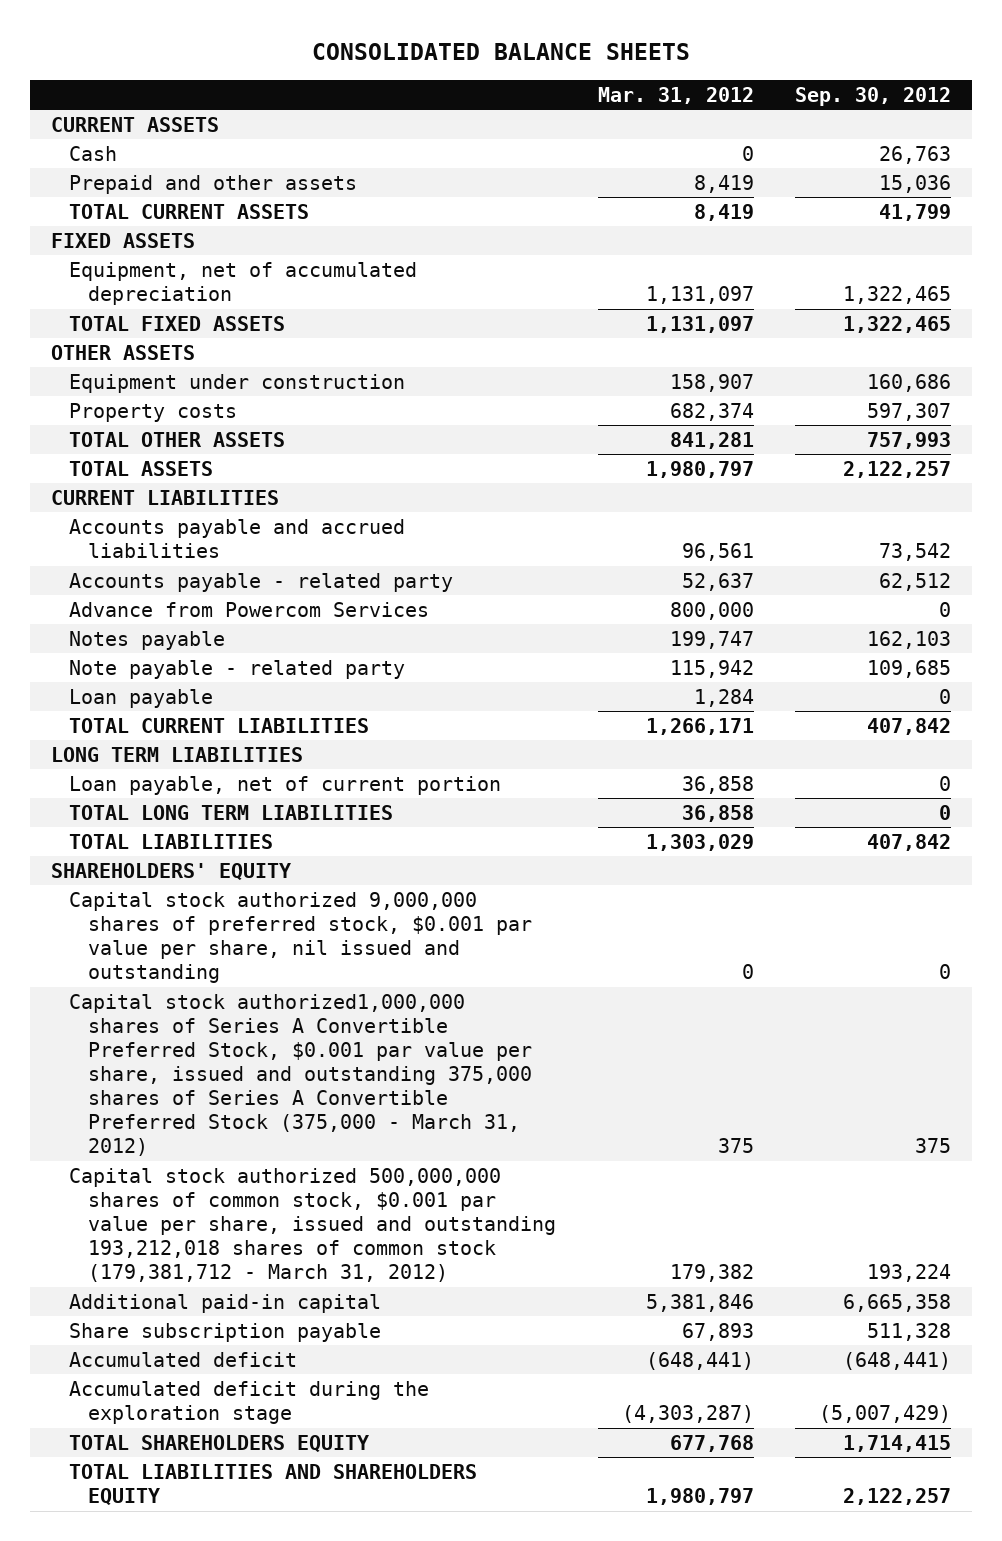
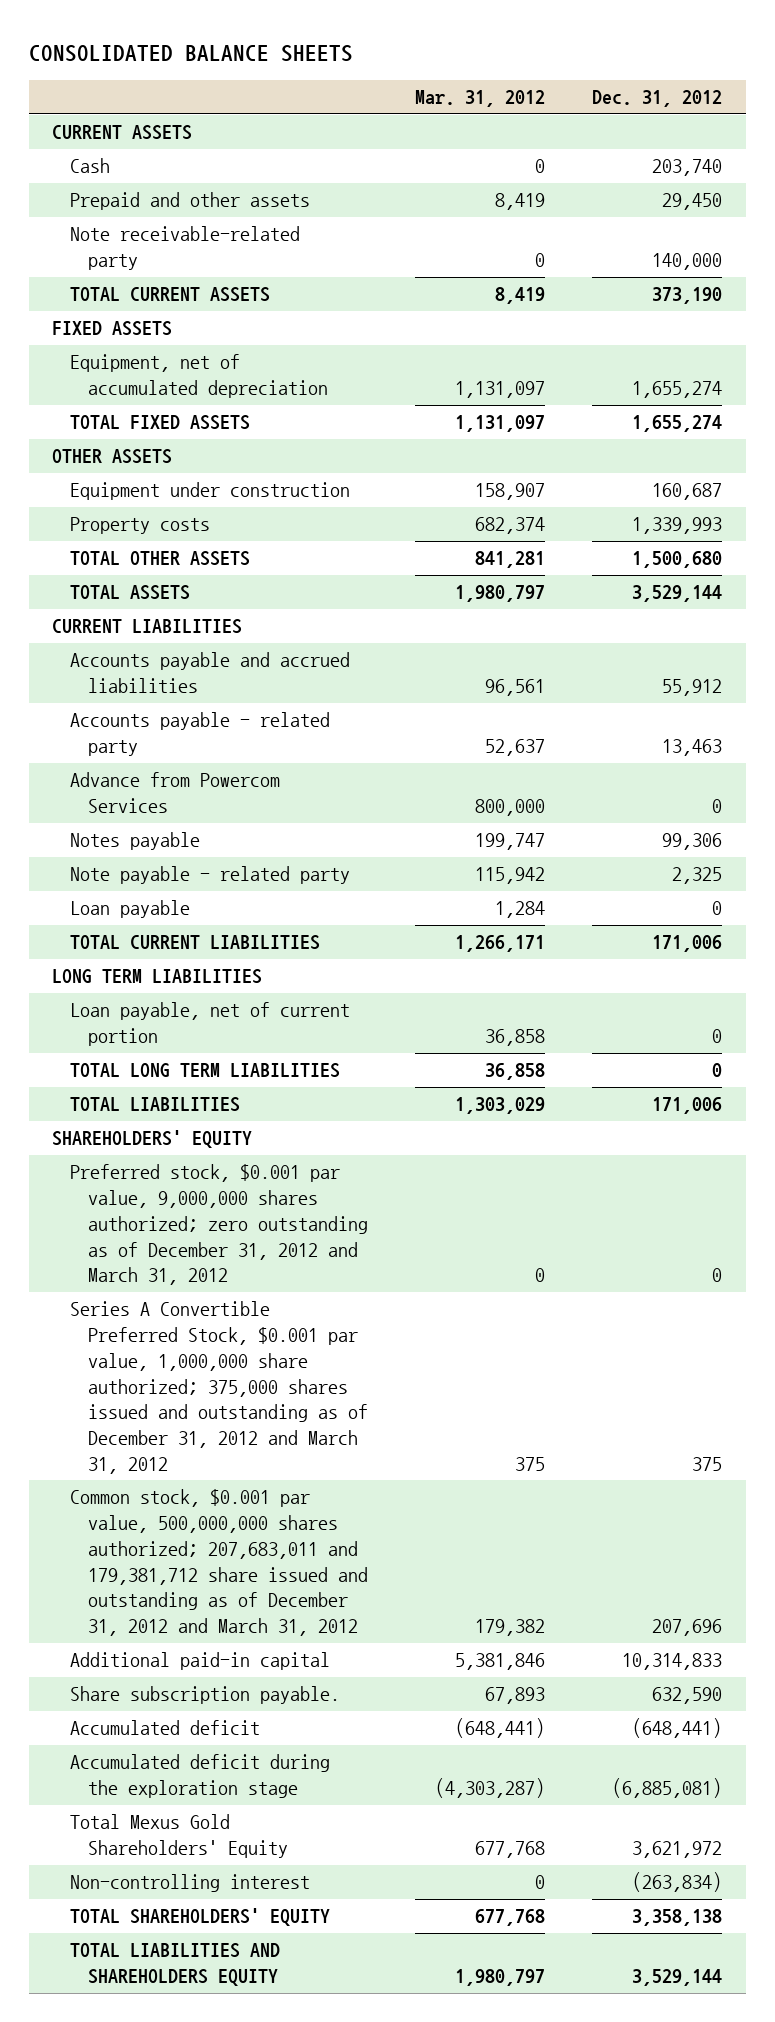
[795,86,952,106] Sep. 30, 2012 -> none
none -> [592,89,723,107] Dec. 31, 2012
none -> [70,226,301,271] Note receivable-related party
[69,891,533,984] Capital stock authorized 9,000,000 shares of preferred stock, $0.001 par value per share, nil issued and outstanding -> [70,1164,369,1286] Preferred stock, $0.001 par value, 9,000,000 shares authorized; zero outstanding as of December 31, 2012 and March 31, 2012
[69,993,533,1157] Capital stock authorized1,000,000 shares of Series A Convertible Preferred Stock, $0.001 par value per share, issued and outstanding 375,000 shares of Series A Convertible Preferred Stock (375,000 - March 31, 2012) -> [70,1301,369,1474] Series A Convertible Preferred Stock, $0.001 par value, 1,000,000 share authorized; 375,000 shares issued and outstanding as of December 31, 2012 and March 31, 2012
[69,1167,557,1283] Capital stock authorized 500,000,000 shares of common stock, $0.001 par value per share, issued and outstanding 193,212,018 shares of common stock (179,381,712 - March 31, 2012) -> [70,1489,369,1636] Common stock, $0.001 par value, 500,000,000 shares authorized; 207,683,011 and 179,381,712 share issued and outstanding as of December 31, 2012 and March 31, 2012
[69,1322,382,1342] Share subscription payable -> [70,1686,341,1705] Share subscription payable.
none -> [70,1814,289,1859] Total Mexus Gold Shareholders' Equity
none -> [70,1874,311,1893] Non-controlling interest
[69,1434,370,1452] TOTAL SHAREHOLDERS EQUITY -> [70,1908,331,1927] TOTAL SHAREHOLDERS' EQUITY

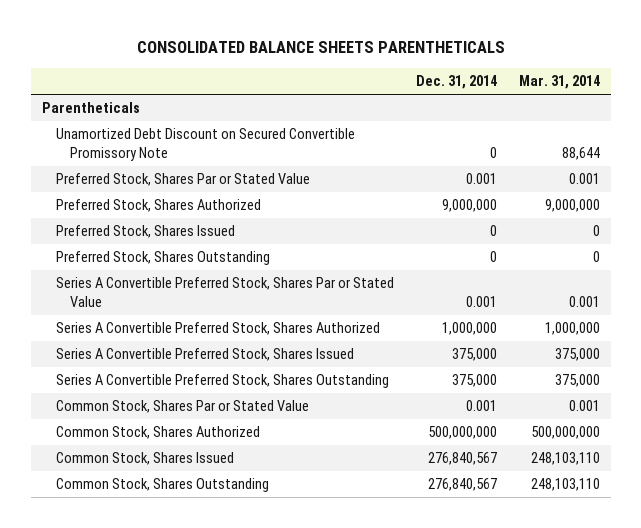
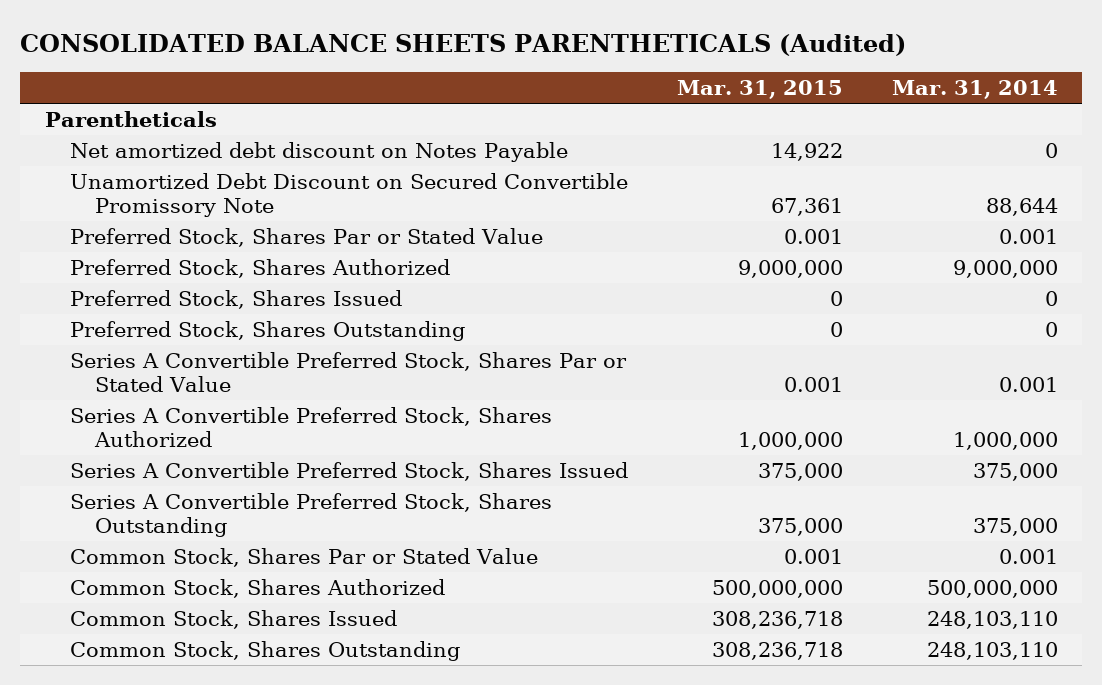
[136,41,505,54] CONSOLIDATED BALANCE SHEETS PARENTHETICALS -> [20,33,907,56] CONSOLIDATED BALANCE SHEETS PARENTHETICALS (Audited)
[415,75,497,90] Dec. 31, 2014 -> none
none -> [676,80,843,100] Mar. 31, 2015
none -> [69,142,568,163] Net amortized debt discount on Notes Payable

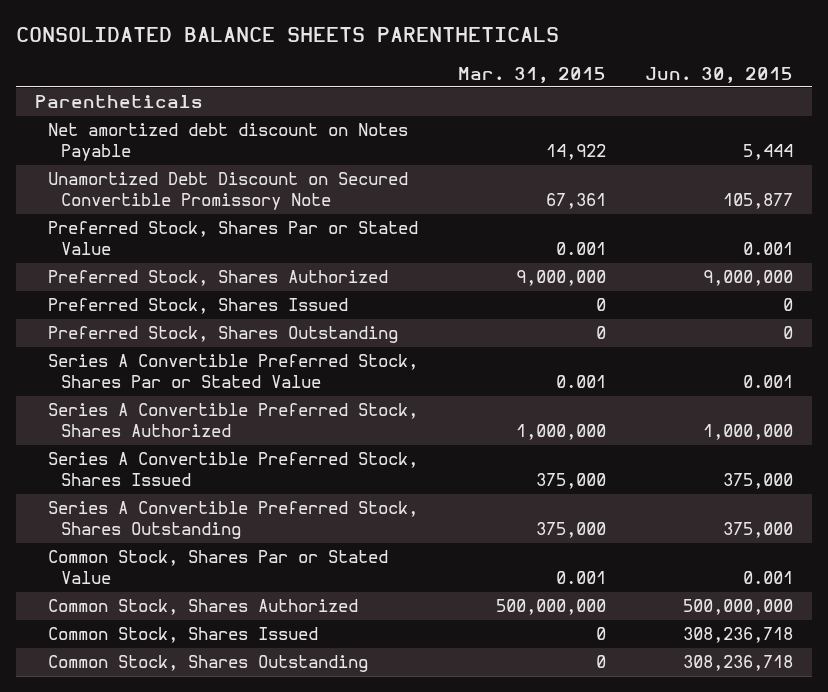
[20,33,907,56] CONSOLIDATED BALANCE SHEETS PARENTHETICALS (Audited) -> [15,27,559,43] CONSOLIDATED BALANCE SHEETS PARENTHETICALS
[891,80,1058,100] Mar. 31, 2014 -> none
none -> [644,66,793,83] Jun. 30, 2015
[711,611,843,630] 308,236,718 -> [595,627,606,641] 0
[711,642,843,661] 308,236,718 -> [595,655,606,669] 0

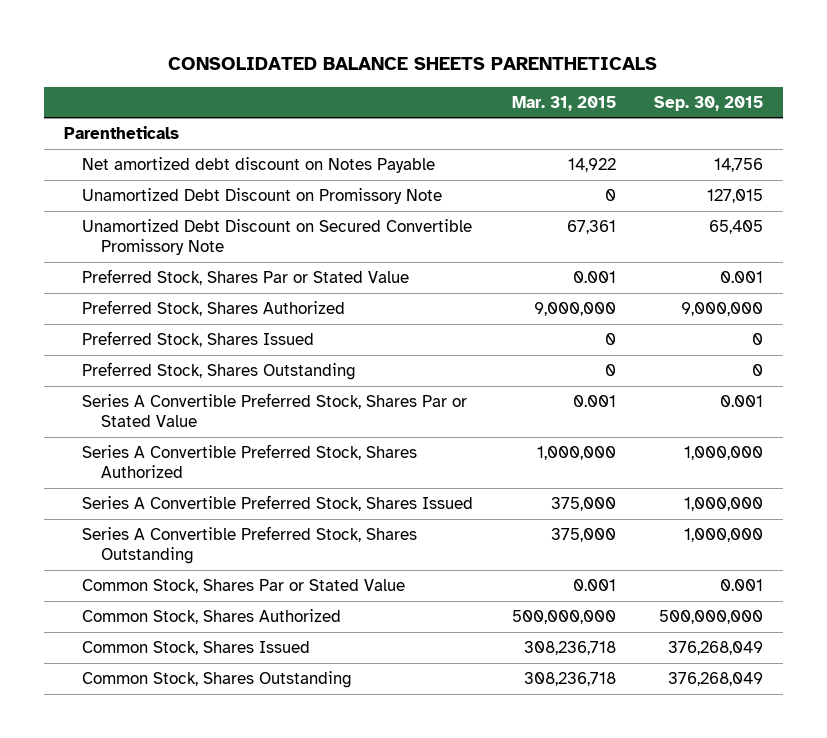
[644,66,793,83] Jun. 30, 2015 -> none
none -> [654,95,764,111] Sep. 30, 2015
none -> [82,188,443,205] Unamortized Debt Discount on Promissory Note
[595,627,606,641] 0 -> [523,641,616,656] 308,236,718
[595,655,606,669] 0 -> [523,672,616,687] 308,236,718

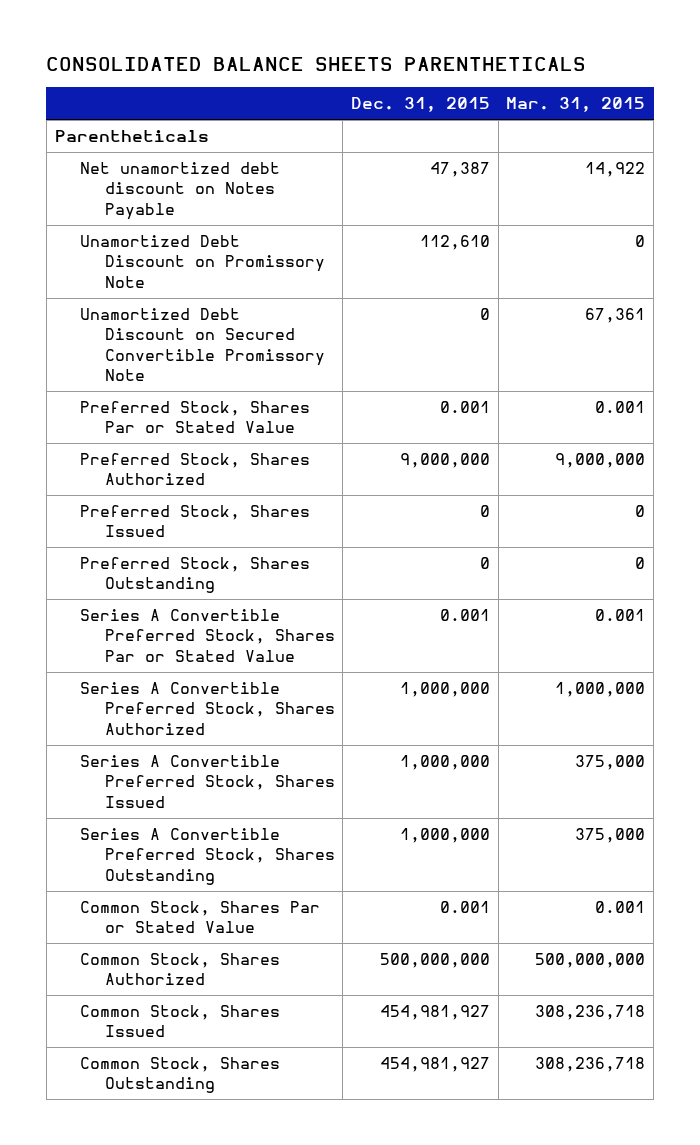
[654,95,764,111] Sep. 30, 2015 -> none
none -> [351,97,491,113] Dec. 31, 2015
[82,157,436,174] Net amortized debt discount on Notes Payable -> [79,162,280,220] Net unamortized debt discount on Notes Payable

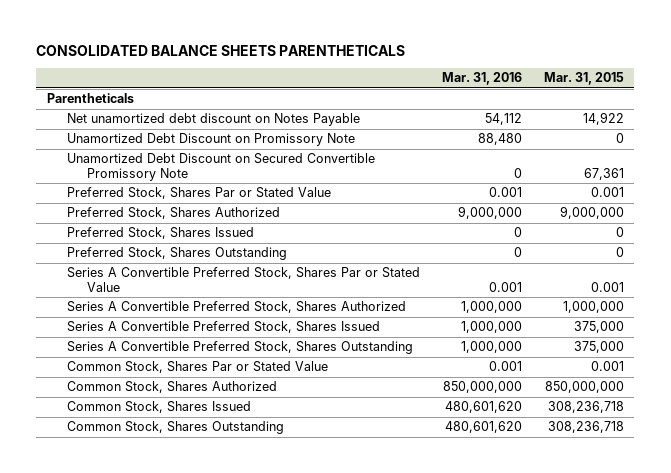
[351,97,491,113] Dec. 31, 2015 -> none
none -> [441,72,522,86] Mar. 31, 2016
[535,953,646,969] 500,000,000 -> [544,381,624,394] 850,000,000

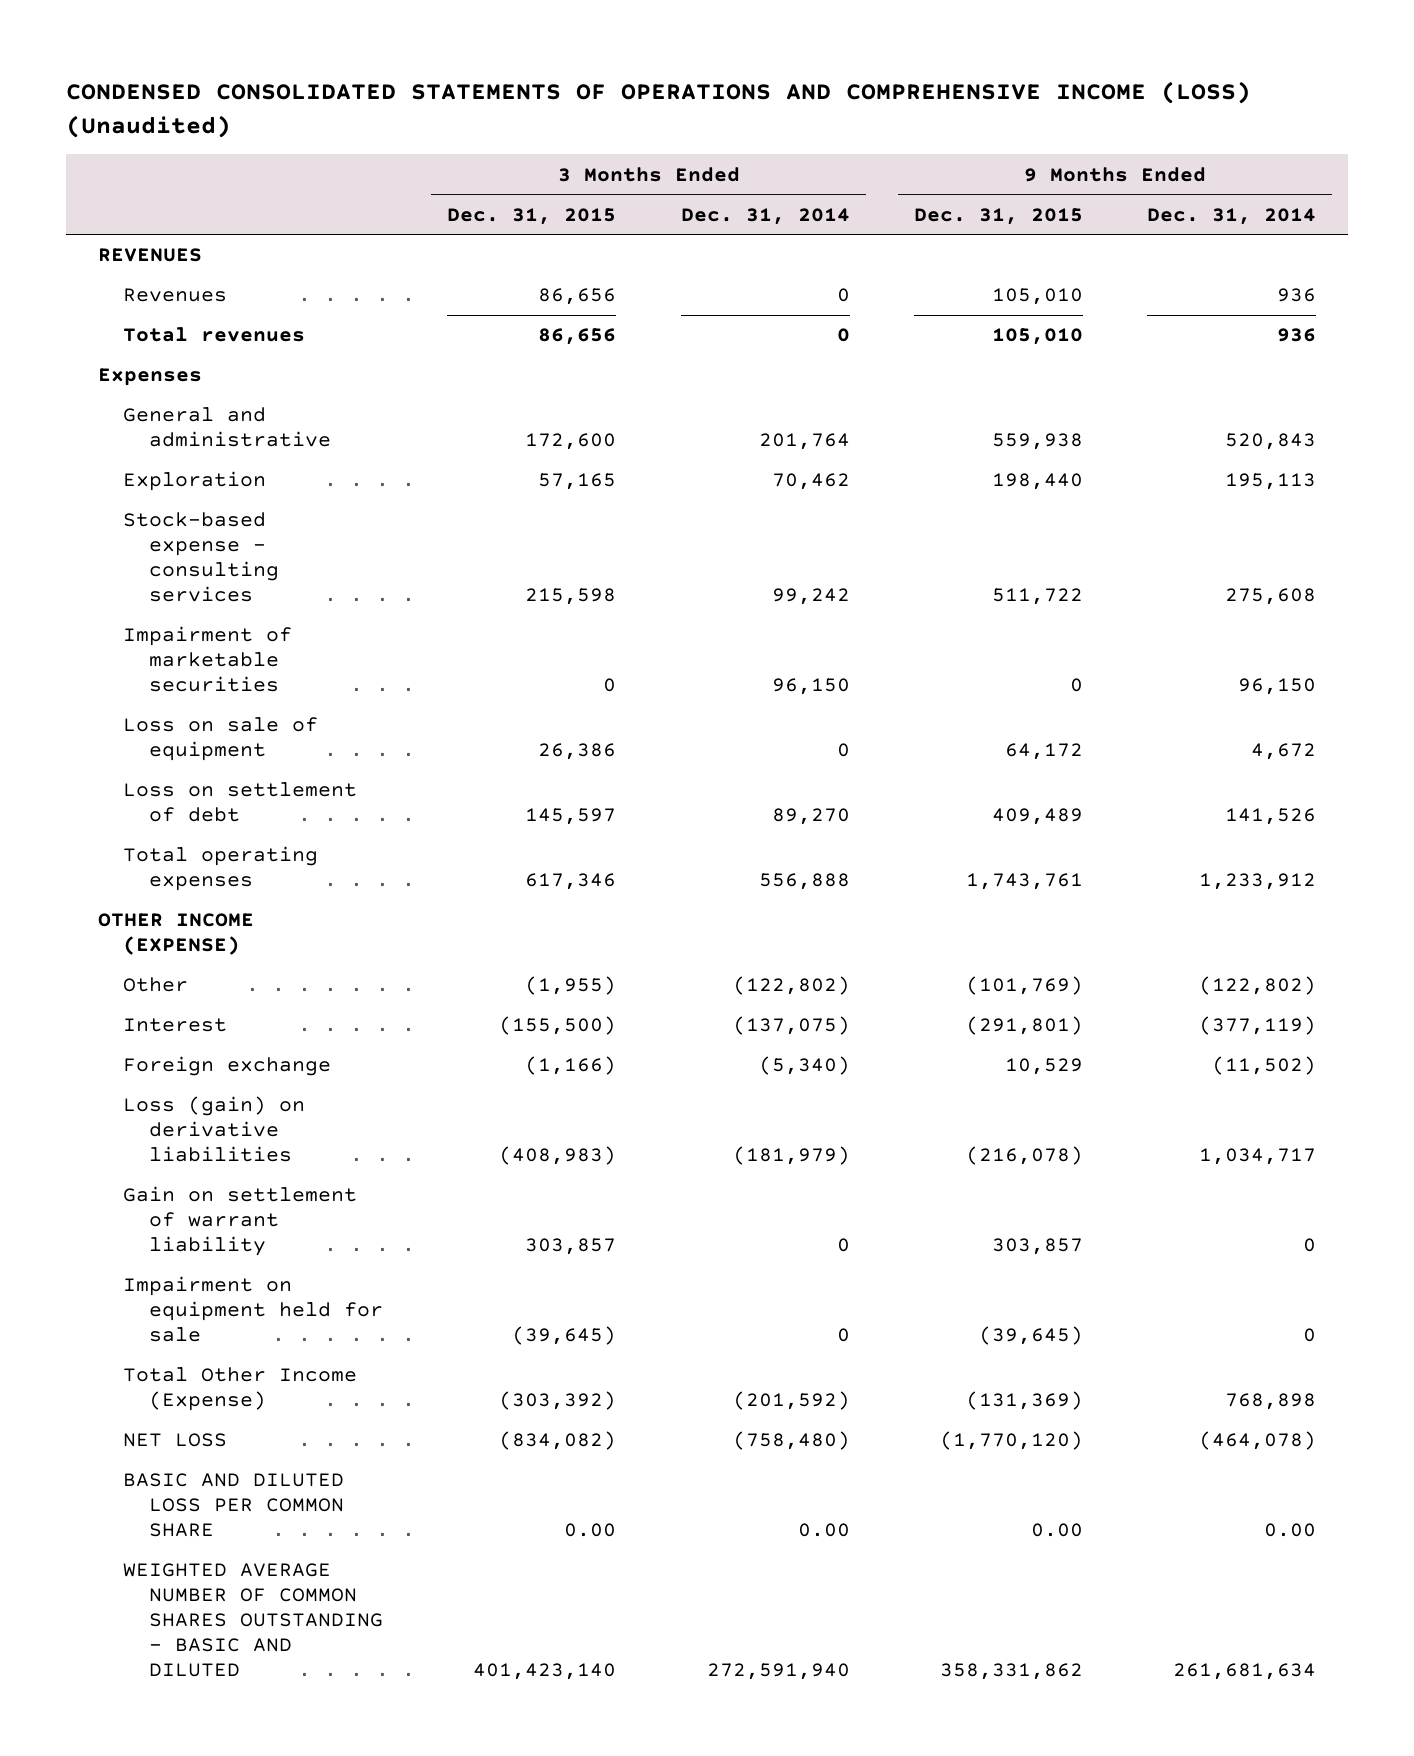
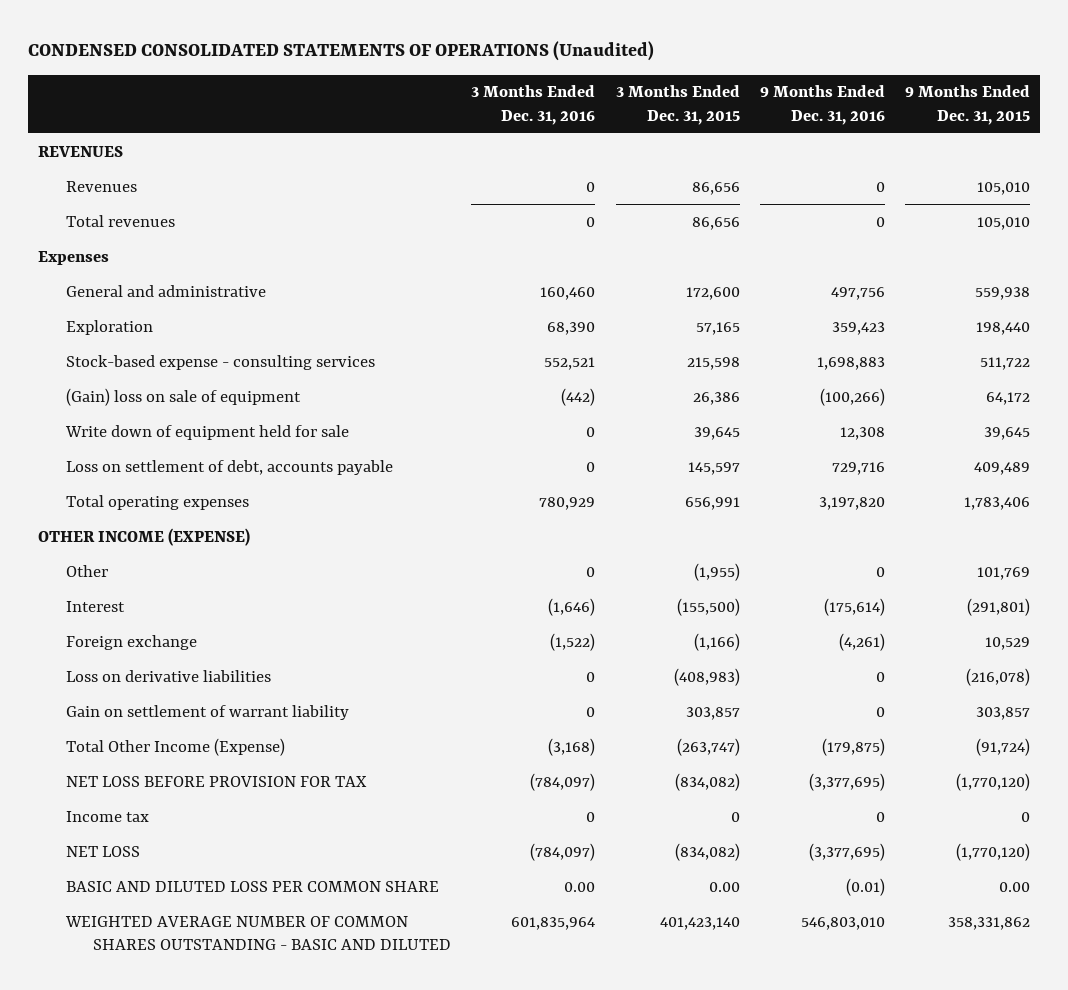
[65,81,1251,138] CONDENSED CONSOLIDATED STATEMENTS OF OPERATIONS AND COMPREHENSIVE INCOME (LOSS) (Unaudited) -> [27,41,654,62] CONDENSED CONSOLIDATED STATEMENTS OF OPERATIONS (Unaudited)
[680,207,850,225] Dec. 31, 2014 -> none
[1147,207,1317,225] Dec. 31, 2014 -> none
none -> [471,85,596,125] 3 Months Ended Dec. 31, 2016
none -> [759,85,885,125] 9 Months Ended Dec. 31, 2016
[123,626,293,693] Impairment of marketable securities -> none
[123,717,319,762] Loss on sale of equipment -> [65,387,301,406] (Gain) loss on sale of equipment
none -> [64,424,349,440] Write down of equipment held for sale
[123,782,358,823] Loss on settlement of debt -> [65,459,393,475] Loss on settlement of debt, accounts payable
[525,873,617,891] 617,346 -> [684,496,740,510] 656,991
[965,873,1083,891] 1,743,761 -> [964,496,1031,510] 1,783,406
[965,976,1083,996] (101,769) -> [977,566,1031,580] 101,769
[123,1096,306,1163] Loss (gain) on derivative liabilities -> [65,669,271,682] Loss on derivative liabilities
[123,1276,384,1343] Impairment on equipment held for sale -> none
[499,1391,617,1411] (303,392) -> [676,737,740,756] (263,747)
[965,1391,1083,1411] (131,369) -> [976,737,1031,756] (91,724)
none -> [65,775,367,787] NET LOSS BEFORE PROVISION FOR TAX
none -> [65,810,149,822] Income tax

